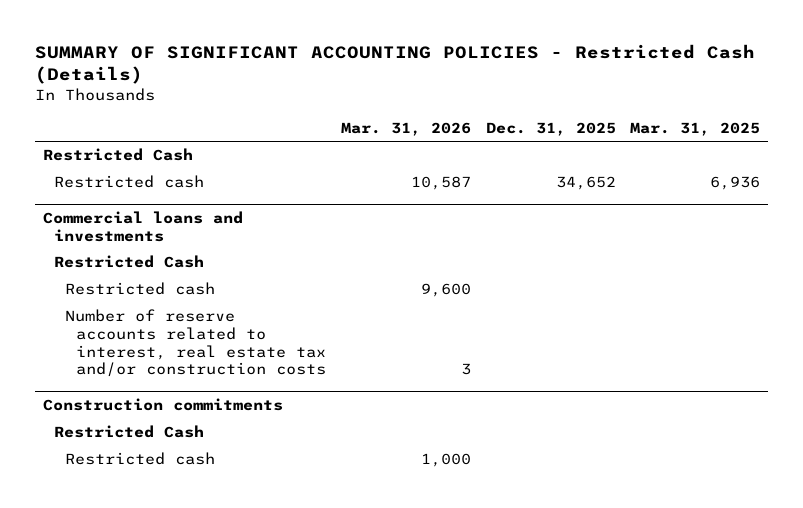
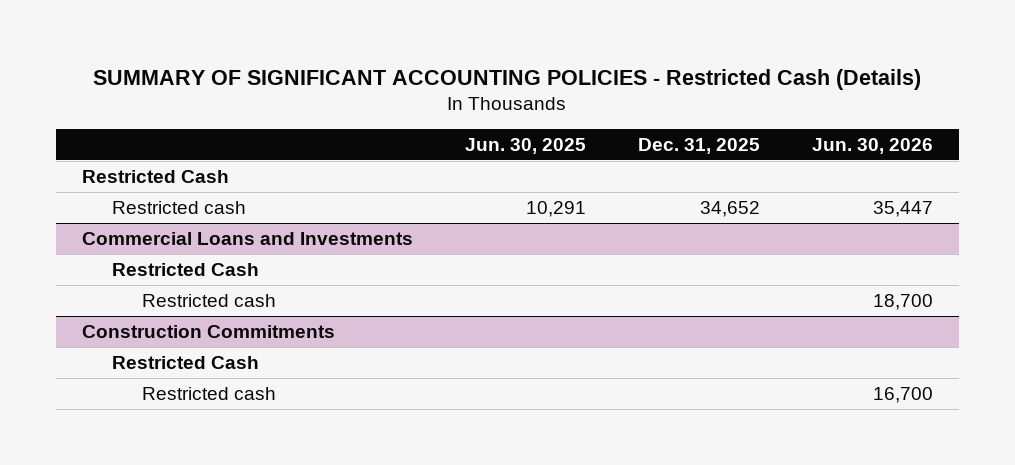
[340,122,471,137] Mar. 31, 2026 -> none
[630,122,761,137] Mar. 31, 2025 -> none
none -> [464,137,586,154] Jun. 30, 2025
none -> [811,137,933,154] Jun. 30, 2026
[42,211,243,242] Commercial loans and investments -> [81,231,413,245] Commercial Loans and Investments
[64,309,327,378] Number of reserve accounts related to interest, real estate tax and/or construction costs -> none
[42,398,283,412] Construction commitments -> [81,324,335,338] Construction Commitments

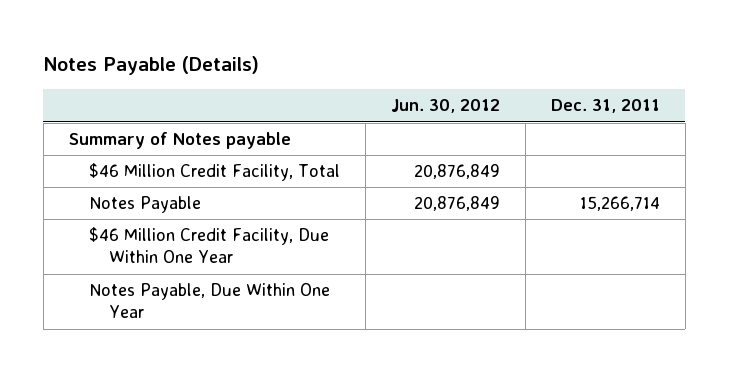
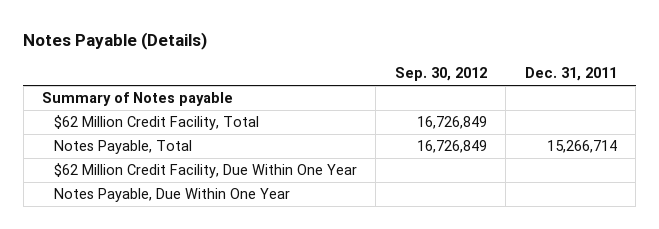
[390,99,500,114] Jun. 30, 2012 -> none
none -> [394,67,487,82] Sep. 30, 2012
[89,163,341,182] $46 Million Credit Facility, Total -> [53,115,259,131] $62 Million Credit Facility, Total
[89,196,202,214] Notes Payable -> [53,140,192,155] Notes Payable, Total
[89,227,330,264] $46 Million Credit Facility, Due Within One Year -> [53,163,357,179] $62 Million Credit Facility, Due Within One Year

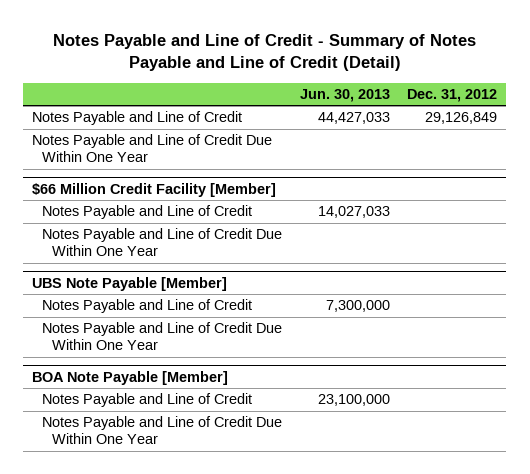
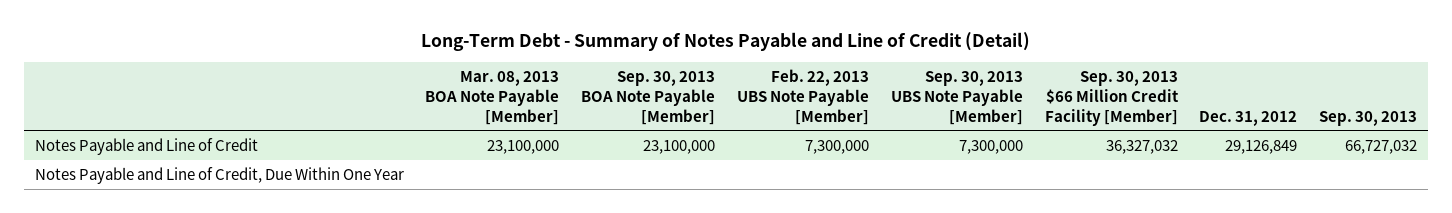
[52,33,476,72] Notes Payable and Line of Credit - Summary of Notes Payable and Line of Credit (Detail) -> [420,32,1030,52] Long-Term Debt - Summary of Notes Payable and Line of Credit (Detail)
[299,88,390,102] Jun. 30, 2013 -> none
none -> [425,71,560,125] Mar. 08, 2013 BOA Note Payable [Member]
none -> [581,71,716,125] Sep. 30, 2013 BOA Note Payable [Member]
none -> [737,69,870,125] Feb. 22, 2013 UBS Note Payable [Member]
none -> [890,71,1023,125] Sep. 30, 2013 UBS Note Payable [Member]
none -> [1044,71,1179,126] Sep. 30, 2013 $66 Million Credit Facility [Member]
none -> [1319,110,1418,126] Sep. 30, 2013
[32,182,277,197] $66 Million Credit Facility [Member] -> none
[42,205,253,220] Notes Payable and Line of Credit -> none
[42,228,283,257] Notes Payable and Line of Credit Due Within One Year -> none
[32,276,228,291] UBS Note Payable [Member] -> none
[42,299,253,314] Notes Payable and Line of Credit -> none
[42,322,283,351] Notes Payable and Line of Credit Due Within One Year -> none
[32,370,229,385] BOA Note Payable [Member] -> none
[42,393,253,408] Notes Payable and Line of Credit -> none
[42,416,283,445] Notes Payable and Line of Credit Due Within One Year -> none
[32,134,273,163] Notes Payable and Line of Credit Due Within One Year -> [34,166,404,184] Notes Payable and Line of Credit, Due Within One Year

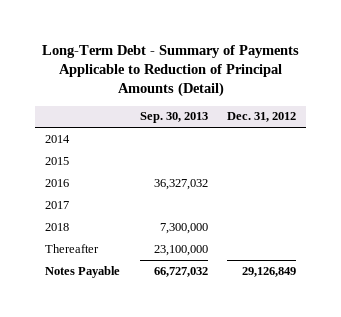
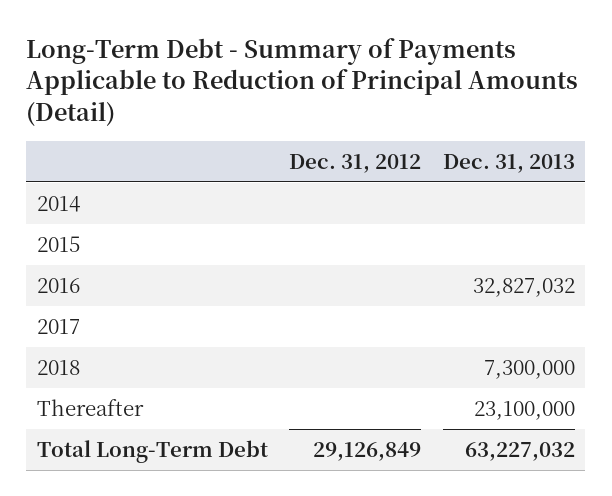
[139,112,208,124] Sep. 30, 2013 -> none
none -> [442,153,575,173] Dec. 31, 2013
[45,265,121,278] Notes Payable -> [37,439,269,463] Total Long-Term Debt

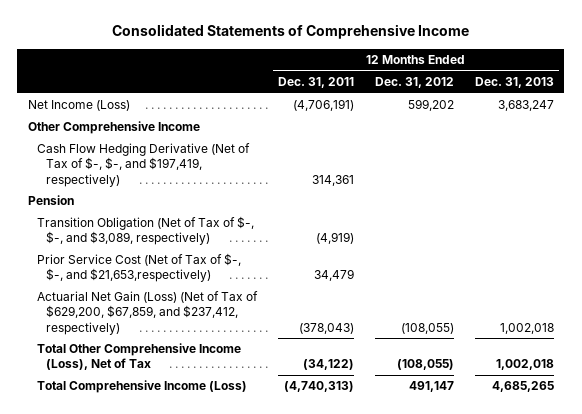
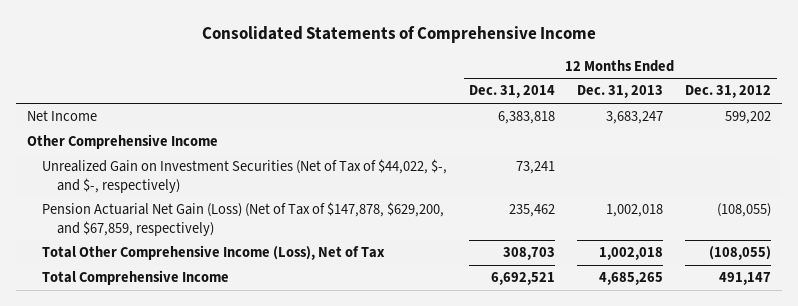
[278,77,355,89] Dec. 31, 2011 -> none
none -> [469,85,556,99] Dec. 31, 2014
[27,100,130,112] Net Income (Loss) -> [26,110,97,122] Net Income
[37,143,251,187] Cash Flow Hedging Derivative (Net of Tax of $-, $-, and $197,419, respectively) -> none
[27,195,74,206] Pension -> none
[37,216,255,246] Transition Obligation (Net of Tax of $-, $-, and $3,089, respectively) -> none
[37,253,242,283] Prior Service Cost (Net of Tax of $-, $-, and $21,653,respectively) -> none
none -> [42,159,448,193] Unrealized Gain on Investment Securities (Net of Tax of $44,022, $-, and $-, respectively)
[37,291,259,335] Actuarial Net Gain (Loss) (Net of Tax of $629,200, $67,859, and $237,412, respectively) -> [42,202,445,236] Pension Actuarial Net Gain (Loss) (Net of Tax of $147,878, $629,200, and $67,859, respectively)
[37,380,248,394] Total Comprehensive Income (Loss) -> [42,270,230,286] Total Comprehensive Income

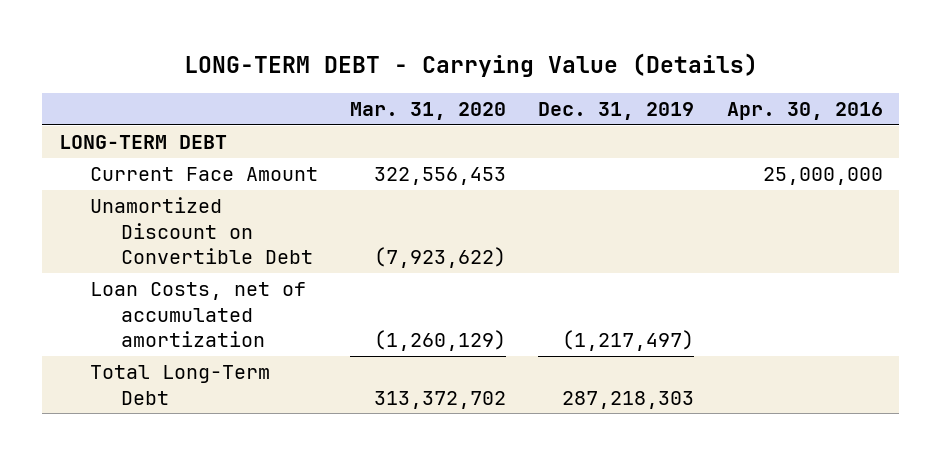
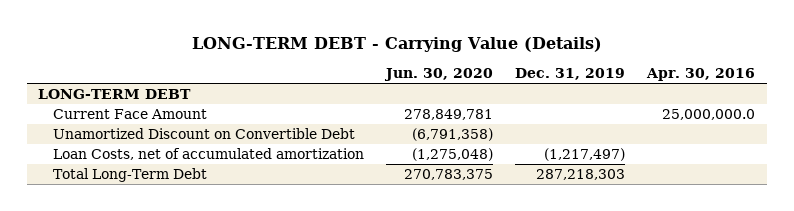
[350,101,507,120] Mar. 31, 2020 -> none
none -> [383,68,493,82] Jun. 30, 2020
[762,167,883,186] 25,000,000 -> [662,109,756,121] 25,000,000.0

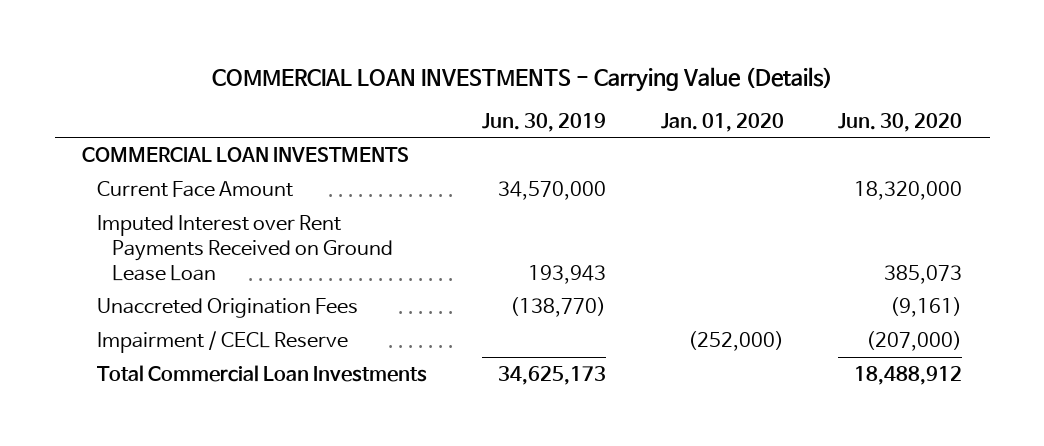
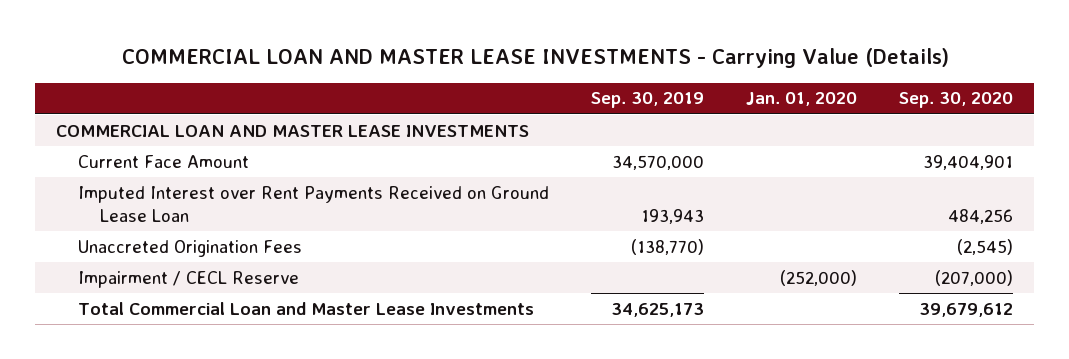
[212,66,834,92] COMMERCIAL LOAN INVESTMENTS - Carrying Value (Details) -> [121,47,949,68] COMMERCIAL LOAN AND MASTER LEASE INVESTMENTS - Carrying Value (Details)
[481,112,606,132] Jun. 30, 2019 -> none
[838,112,963,132] Jun. 30, 2020 -> none
none -> [591,92,705,109] Sep. 30, 2019
none -> [899,92,1014,109] Sep. 30, 2020
[81,146,409,162] COMMERCIAL LOAN INVESTMENTS -> [55,124,529,137] COMMERCIAL LOAN AND MASTER LEASE INVESTMENTS
[96,364,427,382] Total Commercial Loan Investments -> [78,301,535,315] Total Commercial Loan and Master Lease Investments

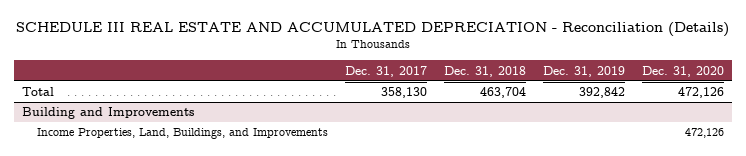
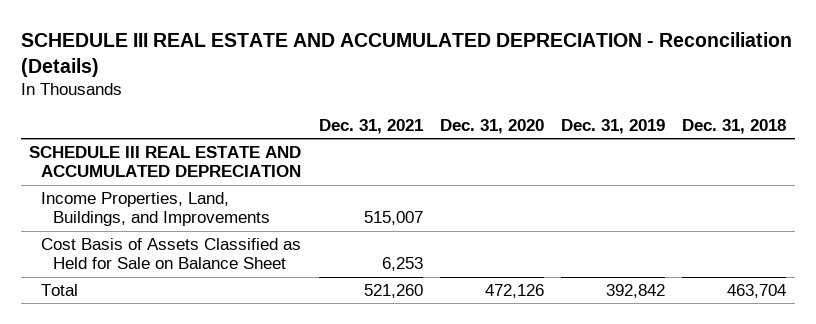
[344,65,427,77] Dec. 31, 2017 -> none
none -> [318,118,423,134] Dec. 31, 2021
none -> [29,145,302,178] SCHEDULE III REAL ESTATE AND ACCUMULATED DEPRECIATION
none -> [41,191,270,227] Income Properties, Land, Buildings, and Improvements
none -> [41,237,302,270] Cost Basis of Assets Classified as Held for Sale on Balance Sheet
[22,107,195,120] Building and Improvements -> none
[36,128,328,140] Income Properties, Land, Buildings, and Improvements -> none

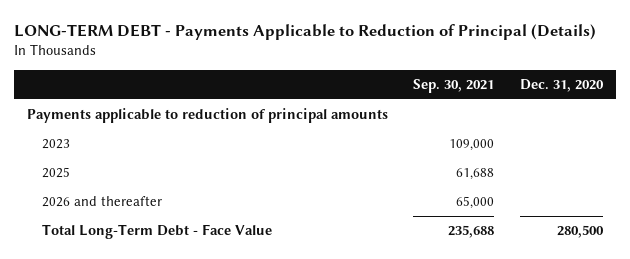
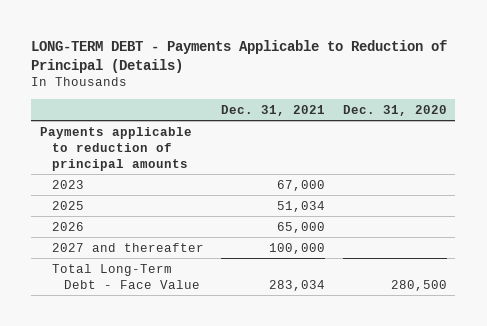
[413,78,495,93] Sep. 30, 2021 -> none
none -> [221,104,326,116] Dec. 31, 2021
[42,196,163,208] 2026 and thereafter -> [51,221,84,231] 2026
none -> [51,242,204,252] 2027 and thereafter

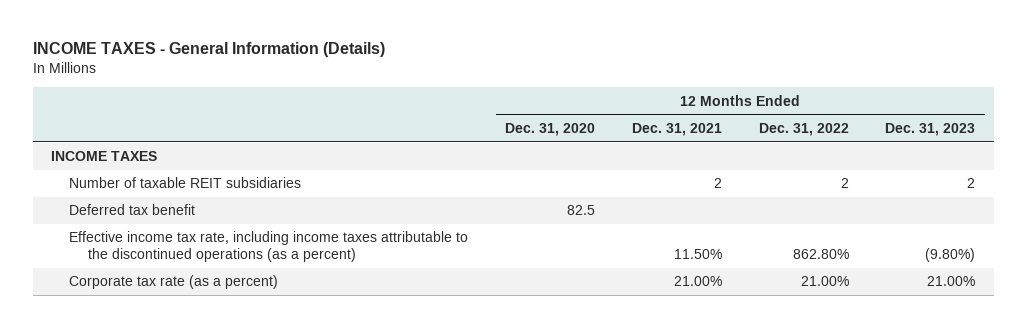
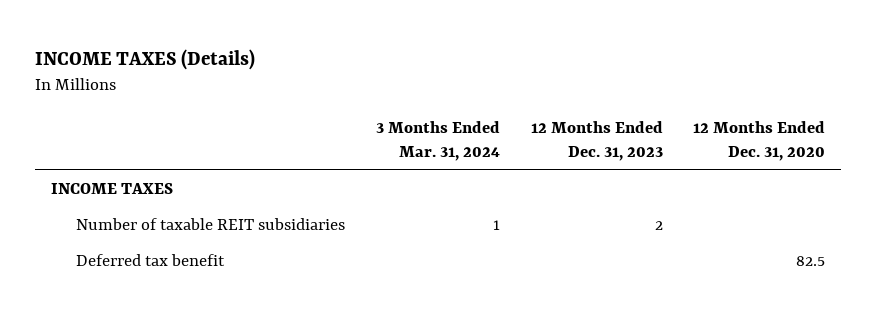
[32,42,385,58] INCOME TAXES - General Information (Details) -> [35,48,256,70] INCOME TAXES (Details)
[631,122,722,136] Dec. 31, 2021 -> none
[758,122,849,136] Dec. 31, 2022 -> none
none -> [375,121,500,161] 3 Months Ended Mar. 31, 2024
[69,231,469,263] Effective income tax rate, including income taxes attributable to the discontinued operations (as a percent) -> none
[69,275,279,290] Corporate tax rate (as a percent) -> none

